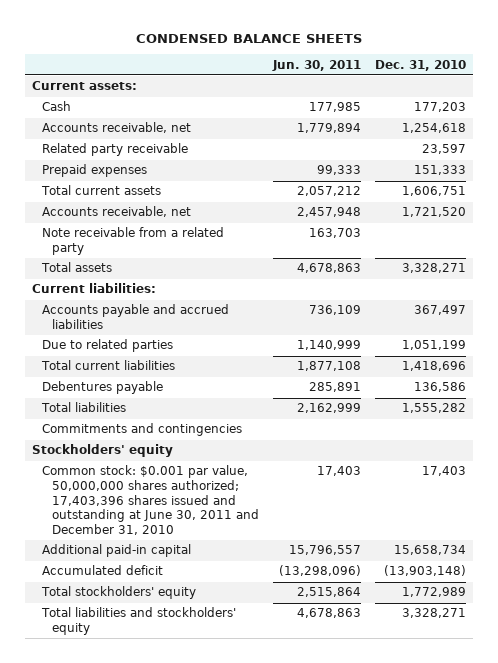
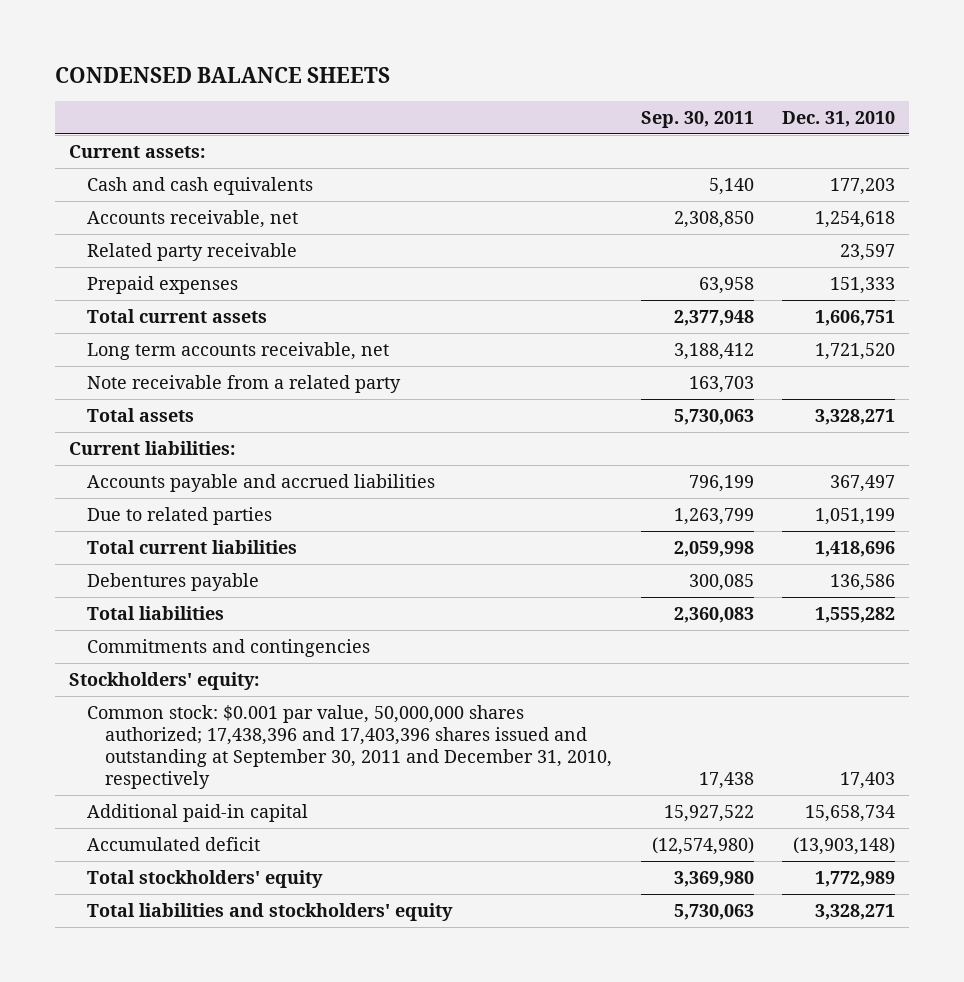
[272,59,362,71] Jun. 30, 2011 -> none
none -> [640,110,754,128] Sep. 30, 2011
[42,101,72,112] Cash -> [87,176,314,195] Cash and cash equivalents
[42,206,192,218] Accounts receivable, net -> [87,341,390,360] Long term accounts receivable, net
[32,444,174,458] Stockholders' equity -> [68,671,259,690] Stockholders' equity:
[42,465,260,535] Common stock: $0.001 par value, 50,000,000 shares authorized; 17,403,396 shares issued and outstanding at June 30, 2011 and December 31, 2010 -> [87,704,613,789] Common stock: $0.001 par value, 50,000,000 shares authorized; 17,438,396 and 17,403,396 shares issued and outstanding at September 30, 2011 and December 31, 2010, respectively

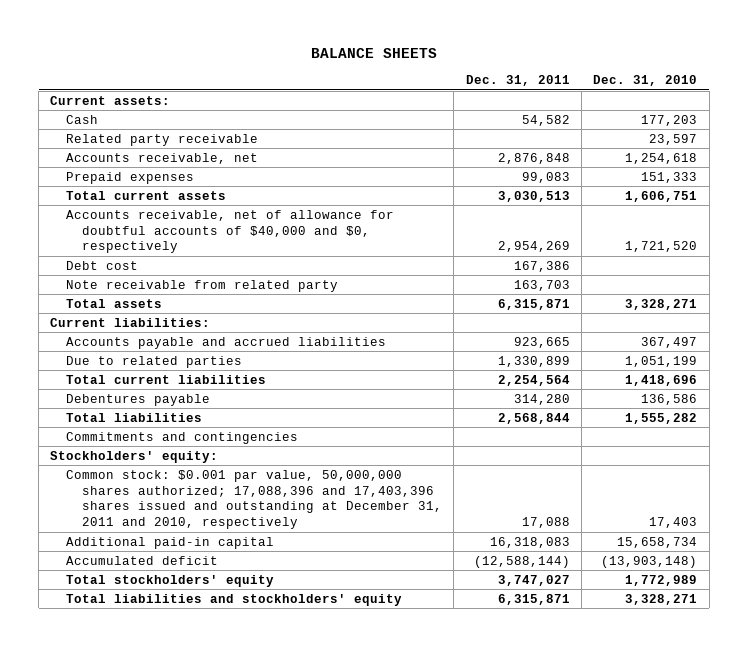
[54,66,390,83] CONDENSED BALANCE SHEETS -> [310,47,437,58] BALANCE SHEETS
[640,110,754,128] Sep. 30, 2011 -> none
none -> [465,75,570,87] Dec. 31, 2011
[87,176,314,195] Cash and cash equivalents -> [66,114,99,124] Cash
[87,209,299,228] Accounts receivable, net -> [66,152,259,164] Accounts receivable, net
[87,341,390,360] Long term accounts receivable, net -> [66,209,395,254] Accounts receivable, net of allowance for doubtful accounts of $40,000 and $0, respectively
none -> [66,260,139,270] Debt cost
[87,374,402,393] Note receivable from a related party -> [66,279,339,292] Note receivable from related party
[87,704,613,789] Common stock: $0.001 par value, 50,000,000 shares authorized; 17,438,396 and 17,403,396 shares issued and outstanding at September 30, 2011 and December 31, 2010, respectively -> [66,469,442,530] Common stock: $0.001 par value, 50,000,000 shares authorized; 17,088,396 and 17,403,396 shares issued and outstanding at December 31, 2011 and 2010, respectively

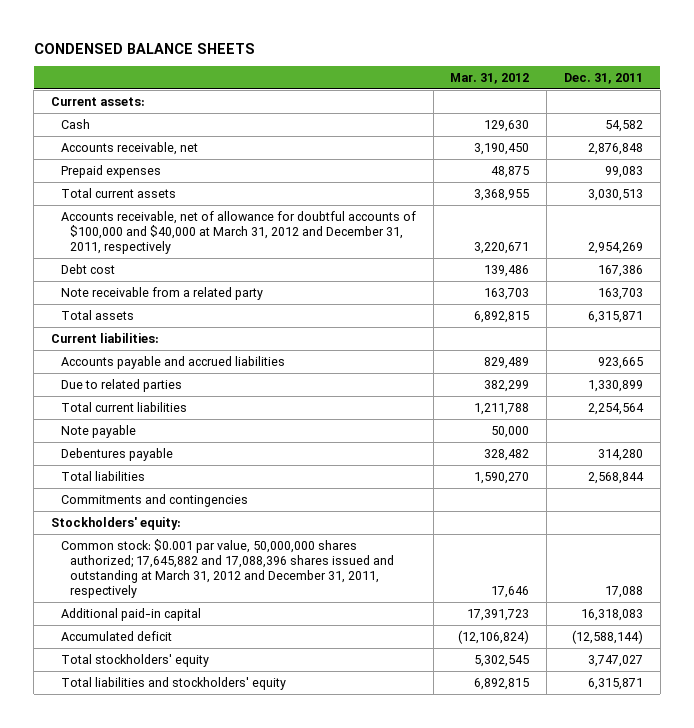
[310,47,437,58] BALANCE SHEETS -> [33,42,255,54] CONDENSED BALANCE SHEETS
[593,75,698,87] Dec. 31, 2010 -> none
none -> [450,73,530,85] Mar. 31, 2012
[66,133,259,146] Related party receivable -> none
[66,209,395,254] Accounts receivable, net of allowance for doubtful accounts of $40,000 and $0, respectively -> [60,210,416,255] Accounts receivable, net of allowance for doubtful accounts of $100,000 and $40,000 at March 31, 2012 and December 31, 2011, respectively
[66,279,339,292] Note receivable from related party -> [60,286,263,300] Note receivable from a related party
none -> [60,424,136,438] Note payable
[66,469,442,530] Common stock: $0.001 par value, 50,000,000 shares authorized; 17,088,396 and 17,403,396 shares issued and outstanding at December 31, 2011 and 2010, respectively -> [60,538,395,599] Common stock: $0.001 par value, 50,000,000 shares authorized; 17,645,882 and 17,088,396 shares issued and outstanding at March 31, 2012 and December 31, 2011, respectively

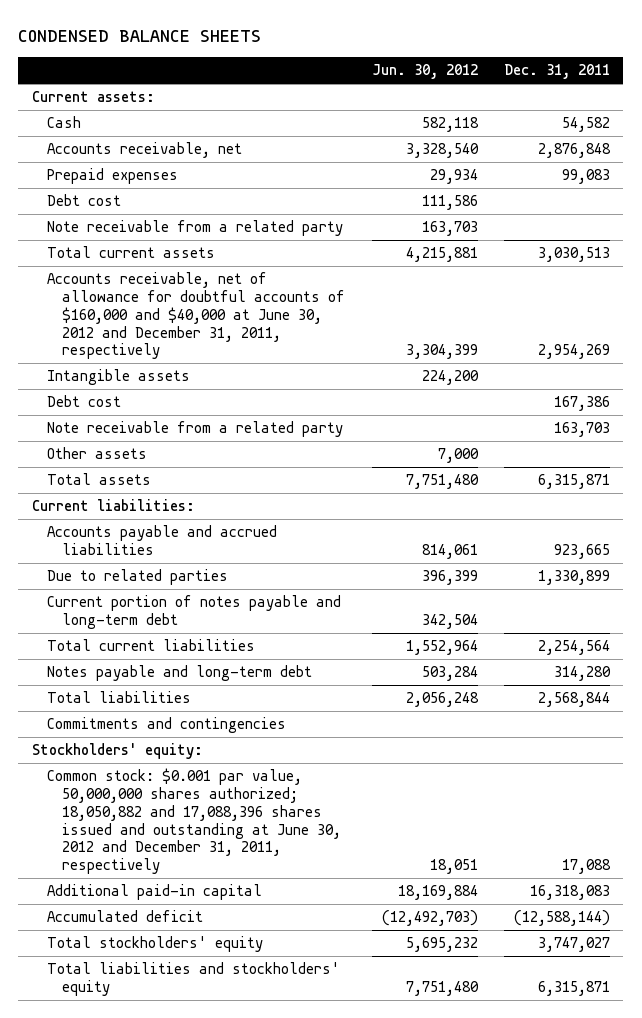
[450,73,530,85] Mar. 31, 2012 -> none
none -> [371,64,478,80] Jun. 30, 2012
none -> [46,194,121,207] Debt cost
none -> [46,220,343,237] Note receivable from a related party
[60,210,416,255] Accounts receivable, net of allowance for doubtful accounts of $100,000 and $40,000 at March 31, 2012 and December 31, 2011, respectively -> [46,272,346,360] Accounts receivable, net of allowance for doubtful accounts of $160,000 and $40,000 at June 30, 2012 and December 31, 2011, respectively
none -> [46,369,190,386] Intangible assets
none -> [46,447,147,460] Other assets
none -> [46,595,341,630] Current portion of notes payable and long-term debt
[60,424,136,438] Note payable -> none
[60,447,173,461] Debentures payable -> [46,665,312,682] Notes payable and long-term debt
[60,538,395,599] Common stock: $0.001 par value, 50,000,000 shares authorized; 17,645,882 and 17,088,396 shares issued and outstanding at March 31, 2012 and December 31, 2011, respectively -> [46,768,342,875] Common stock: $0.001 par value, 50,000,000 shares authorized; 18,050,882 and 17,088,396 shares issued and outstanding at June 30, 2012 and December 31, 2011, respectively

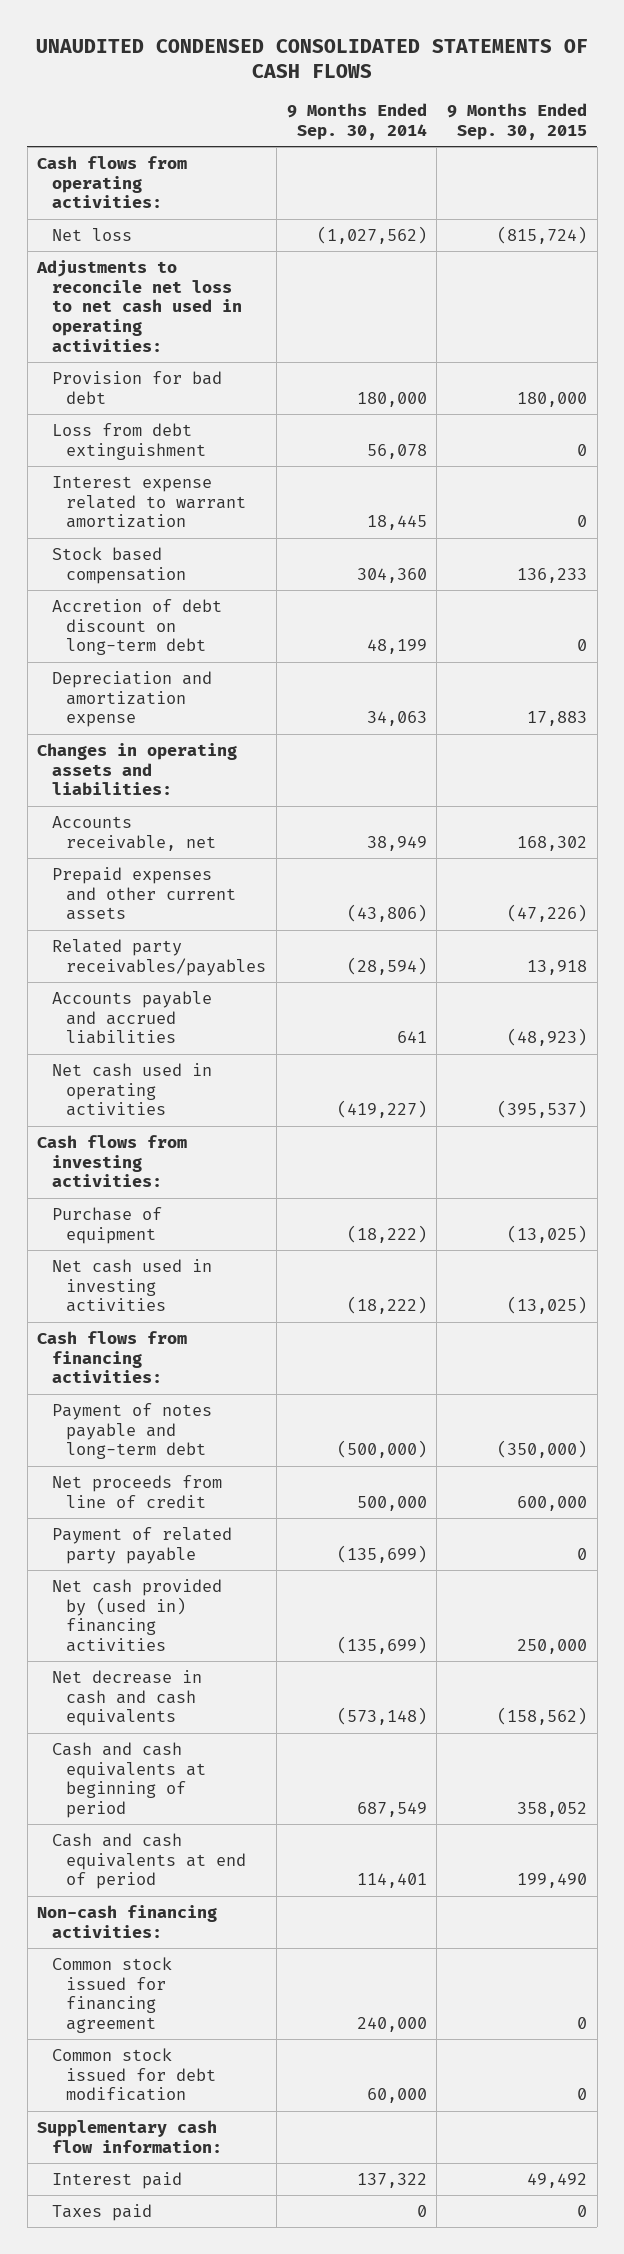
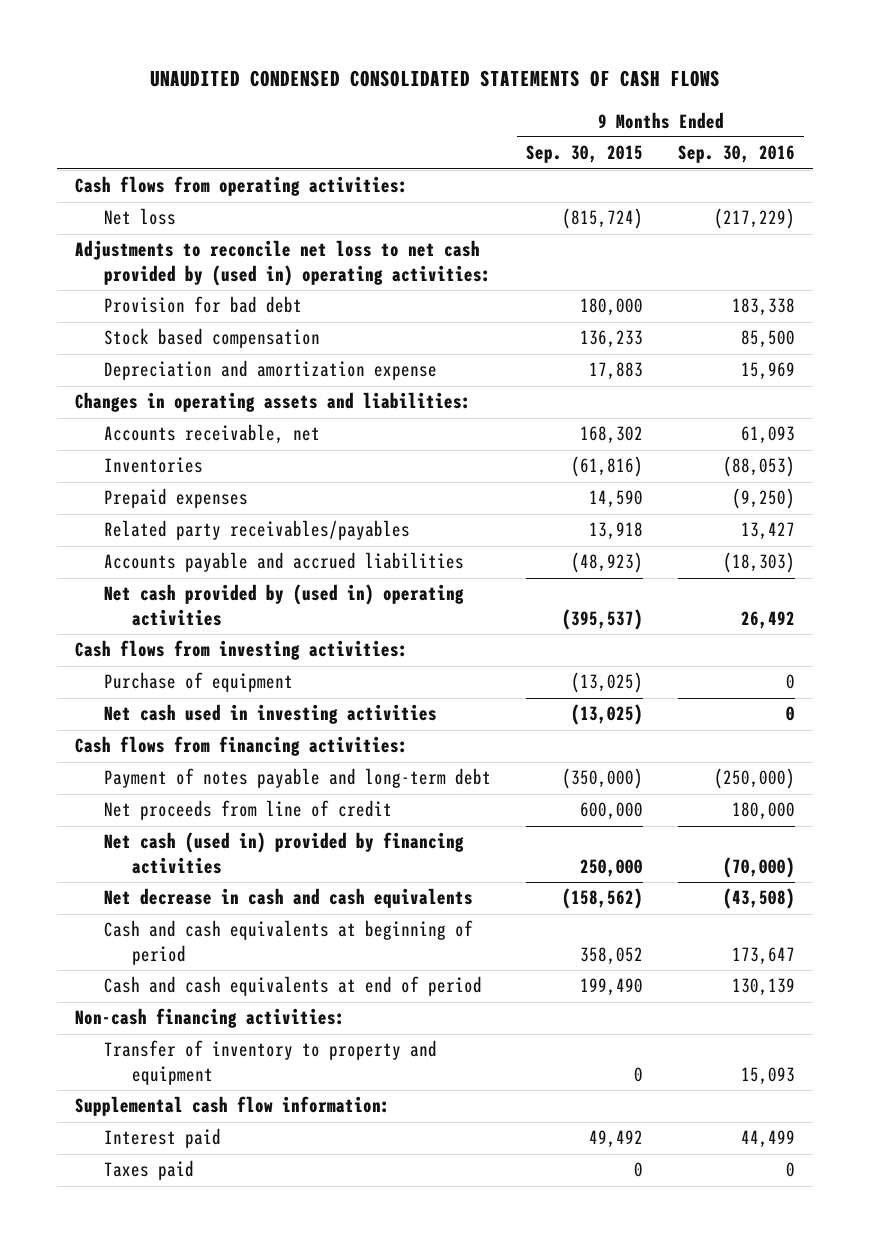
[286,103,427,141] 9 Months Ended Sep. 30, 2014 -> none
none -> [678,145,796,164] Sep. 30, 2016
[36,259,242,353] Adjustments to reconcile net loss to net cash used in operating activities: -> [74,240,491,286] Adjustments to reconcile net loss to net cash provided by (used in) operating activities:
[51,422,207,460] Loss from debt extinguishment -> none
[51,475,247,529] Interest expense related to warrant amortization -> none
[51,598,222,656] Accretion of debt discount on long-term debt -> none
none -> [103,457,203,474] Inventories
[51,866,237,921] Prepaid expenses and other current assets -> [103,488,248,509] Prepaid expenses
[507,904,588,923] (47,226) -> [588,490,643,509] 14,590
[51,1062,212,1117] Net cash used in operating activities -> [103,584,464,626] Net cash provided by (used in) operating activities
[51,1526,232,1564] Payment of related party payable -> none
[51,1578,222,1653] Net cash provided by (used in) financing activities -> [103,832,464,874] Net cash (used in) provided by financing activities
[51,1956,172,2034] Common stock issued for financing agreement -> none
[51,2047,217,2102] Common stock issued for debt modification -> none
none -> [103,1040,437,1085] Transfer of inventory to property and equipment
[37,2119,222,2153] Supplementary cash flow information: -> [74,1096,390,1117] Supplemental cash flow information:

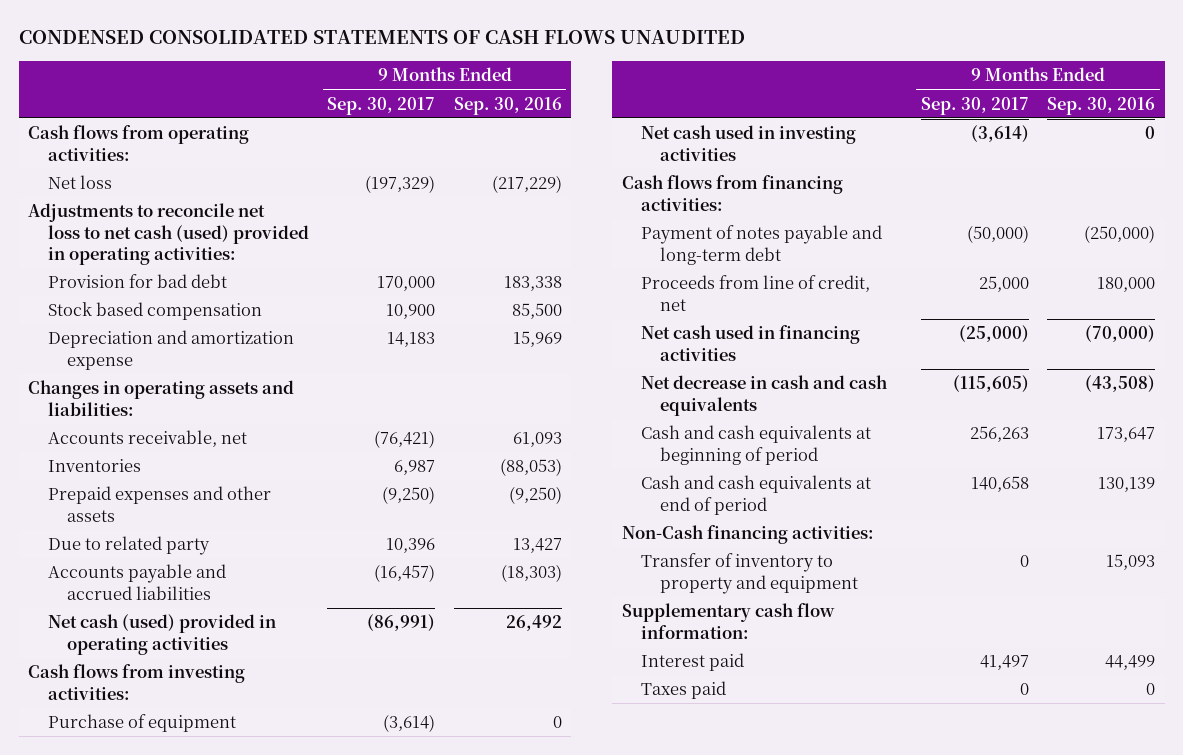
[149,70,720,88] UNAUDITED CONDENSED CONSOLIDATED STATEMENTS OF CASH FLOWS -> [18,30,745,45] CONDENSED CONSOLIDATED STATEMENTS OF CASH FLOWS UNAUDITED
[525,145,643,164] Sep. 30, 2015 -> none
none -> [327,96,436,115] Sep. 30, 2017
[74,240,491,286] Adjustments to reconcile net loss to net cash provided by (used in) operating activities: -> [28,203,309,265] Adjustments to reconcile net loss to net cash (used) provided in operating activities:
[103,488,248,509] Prepaid expenses -> [47,486,271,522] Prepaid expenses and other assets
[103,520,410,541] Related party receivables/payables -> [47,536,210,556] Due to related party
[103,584,464,626] Net cash provided by (used in) operating activities -> [47,614,276,655] Net cash (used) provided in operating activities
[103,800,392,821] Net proceeds from line of credit -> [641,275,871,311] Proceeds from line of credit, net
[103,832,464,874] Net cash (used in) provided by financing activities -> [641,325,861,361] Net cash used in financing activities
[74,1008,345,1029] Non-cash financing activities: -> [621,525,874,545] Non-Cash financing activities:
[74,1096,390,1117] Supplemental cash flow information: -> [621,603,835,639] Supplementary cash flow information:

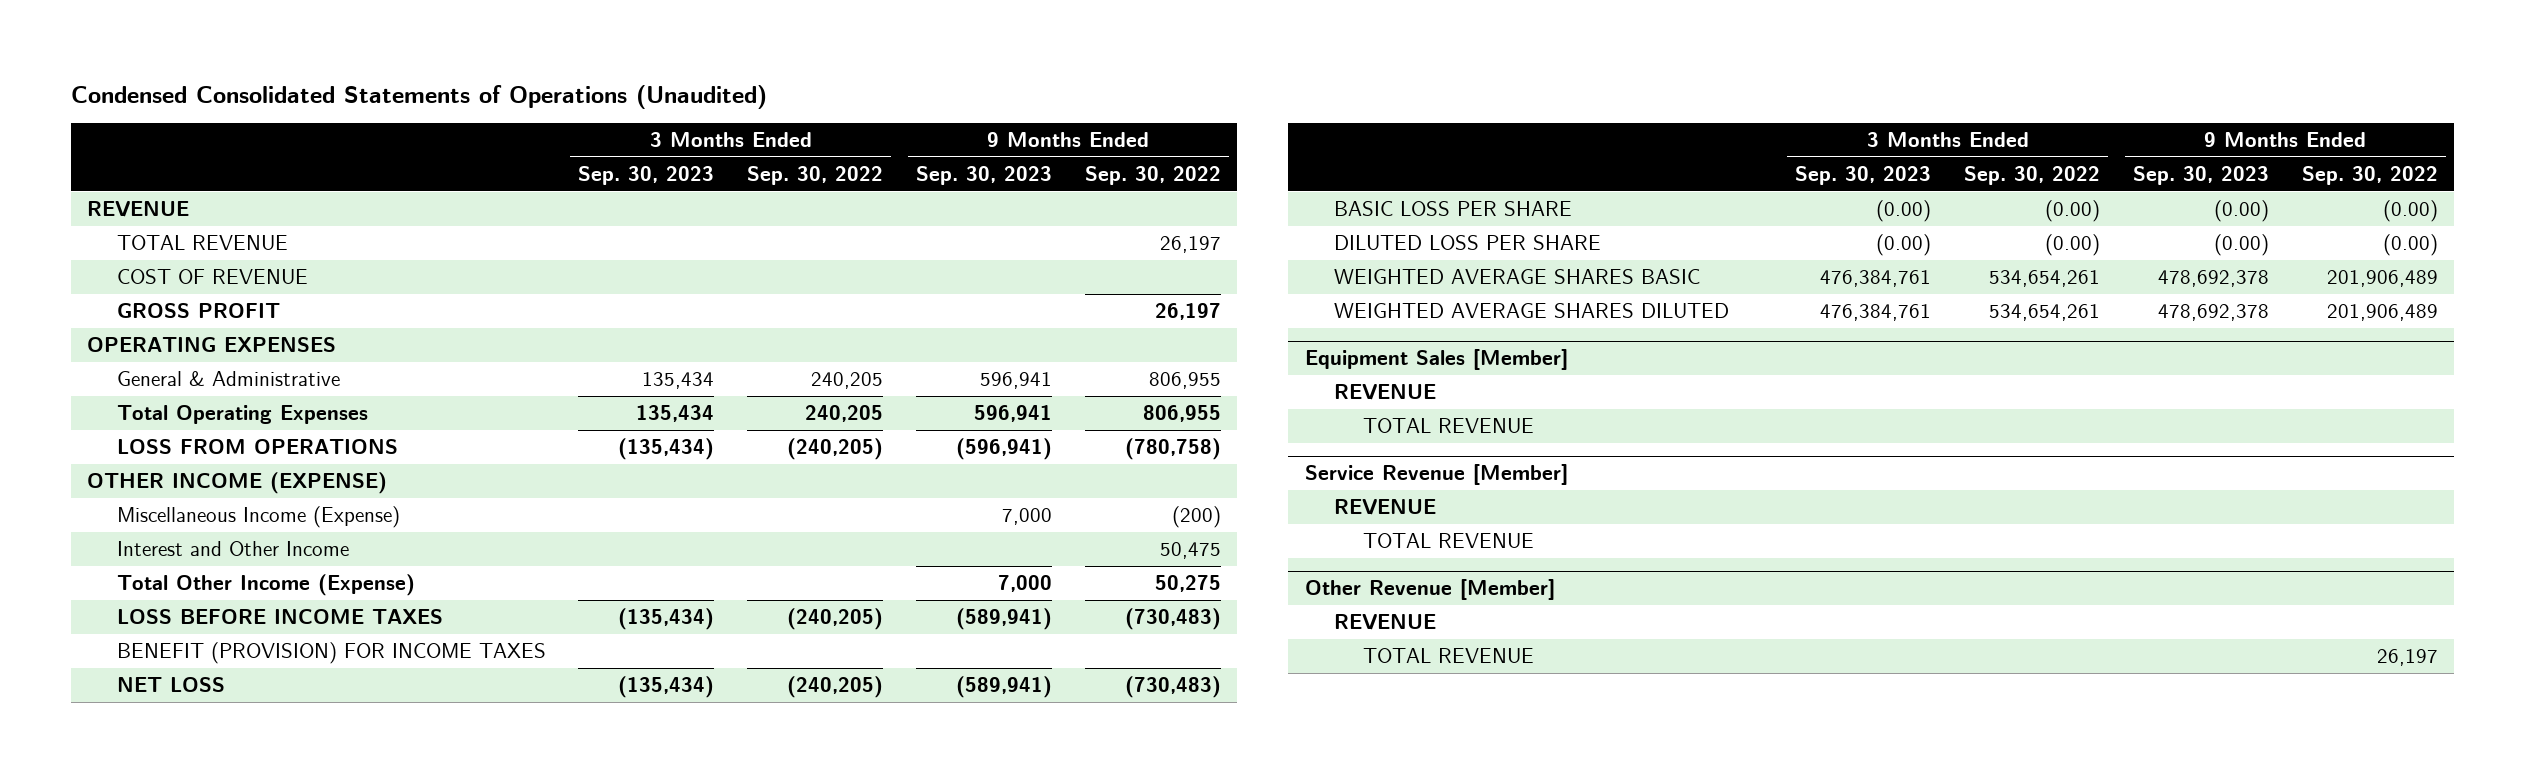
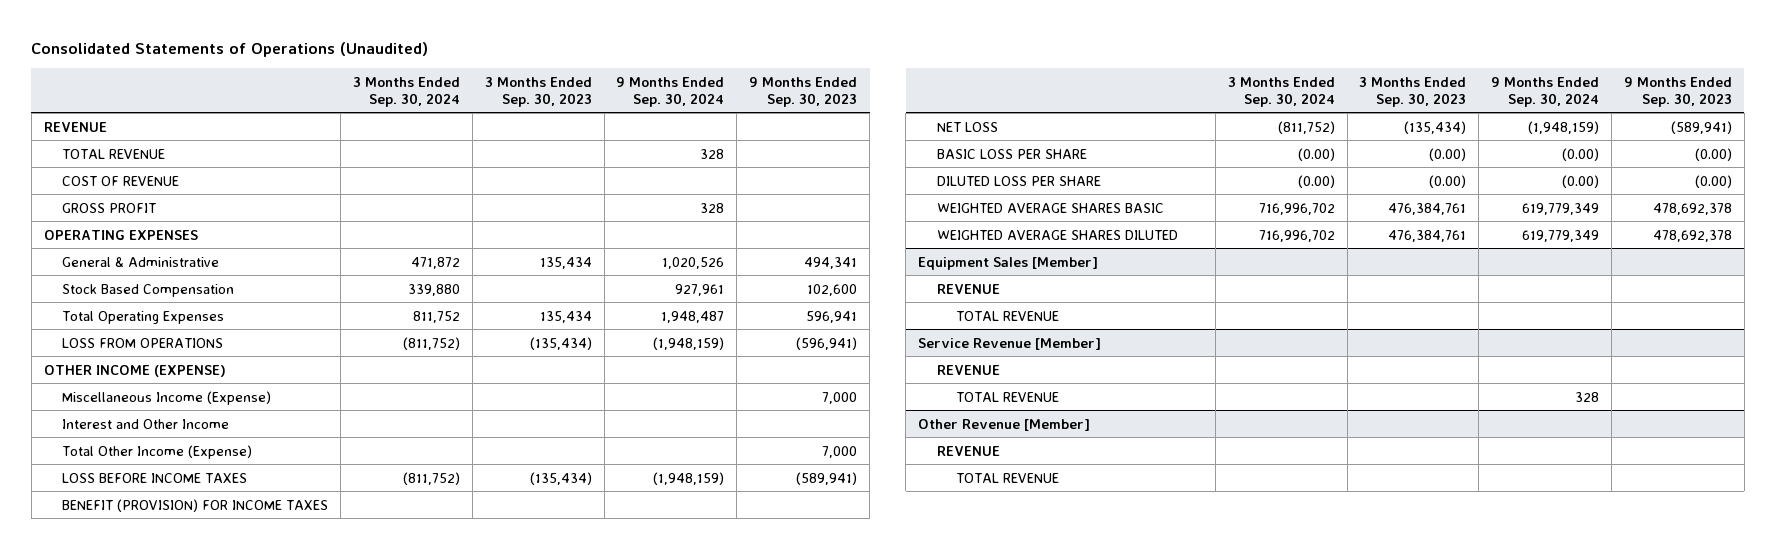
[71,84,768,109] Condensed Consolidated Statements of Operations (Unaudited) -> [31,41,429,57] Consolidated Statements of Operations (Unaudited)
[747,165,884,185] Sep. 30, 2022 -> none
[1084,165,1221,185] Sep. 30, 2022 -> none
none -> [352,76,460,107] 3 Months Ended Sep. 30, 2024
none -> [616,76,725,107] 9 Months Ended Sep. 30, 2024
[979,371,1052,389] 596,941 -> [804,256,858,269] 494,341
none -> [62,283,235,297] Stock Based Compensation

